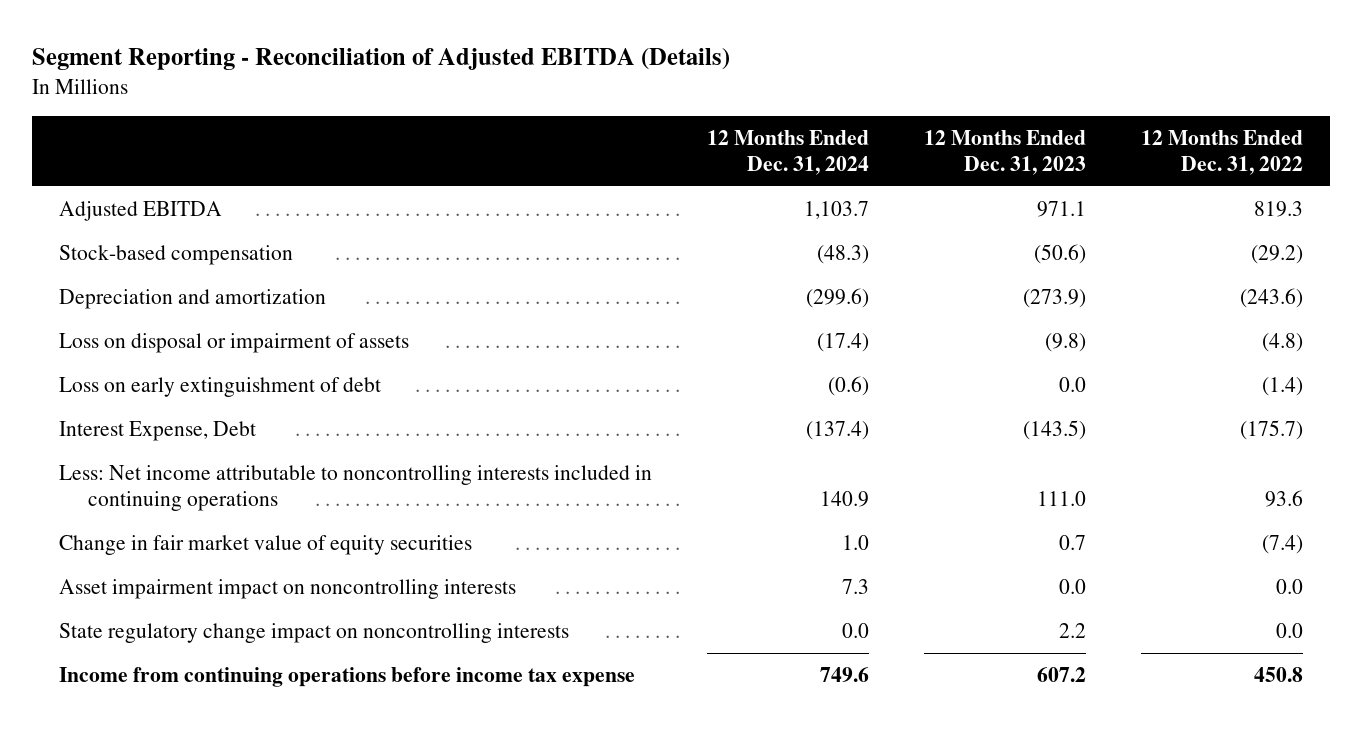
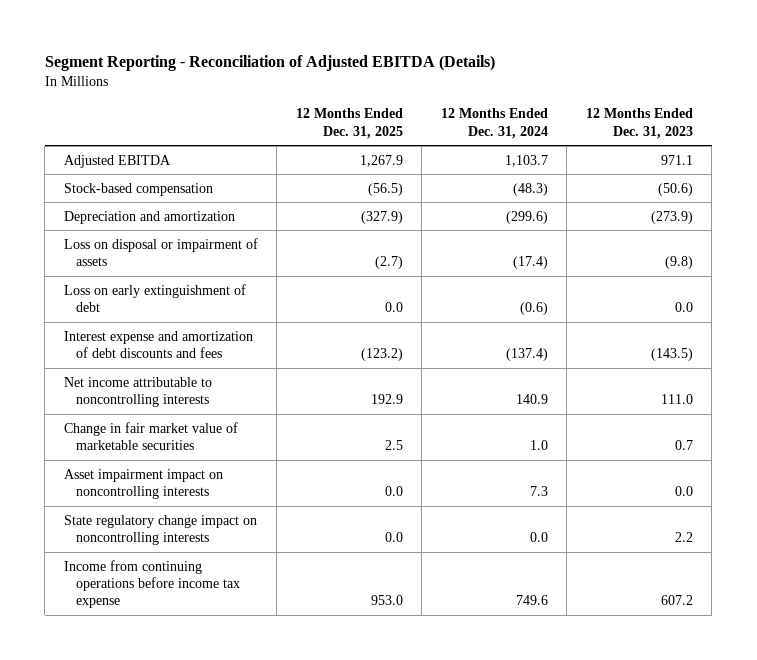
[1140,129,1303,176] 12 Months Ended Dec. 31, 2022 -> none
none -> [295,108,403,139] 12 Months Ended Dec. 31, 2025
[59,420,257,441] Interest Expense, Debt -> [63,330,253,359] Interest expense and amortization of debt discounts and fees
[59,464,653,512] Less: Net income attributable to noncontrolling interests included in continuing operations -> [63,376,212,408] Net income attributable to noncontrolling interests
[59,534,473,555] Change in fair market value of equity securities -> [63,421,238,451] Change in fair market value of marketable securities

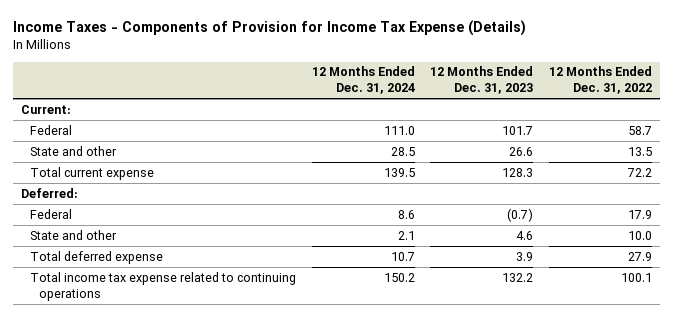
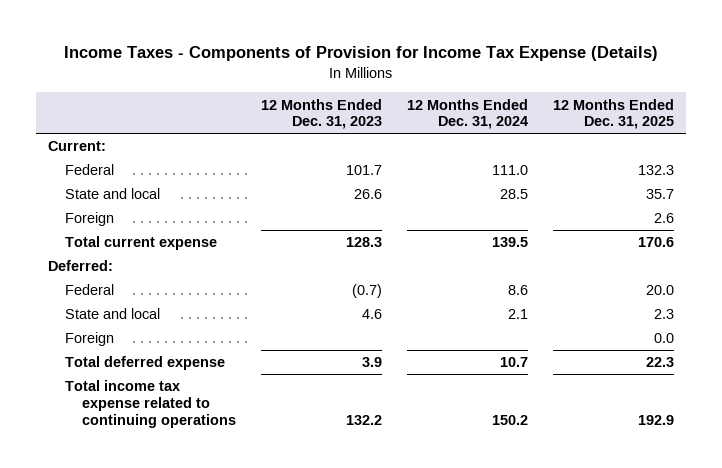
[549,66,653,95] 12 Months Ended Dec. 31, 2022 -> none
none -> [552,98,674,130] 12 Months Ended Dec. 31, 2025
[29,145,117,156] State and other -> [64,188,160,200] State and local
none -> [64,212,114,227] Foreign
[29,229,117,240] State and other -> [64,308,160,320] State and local
none -> [64,332,114,347] Foreign

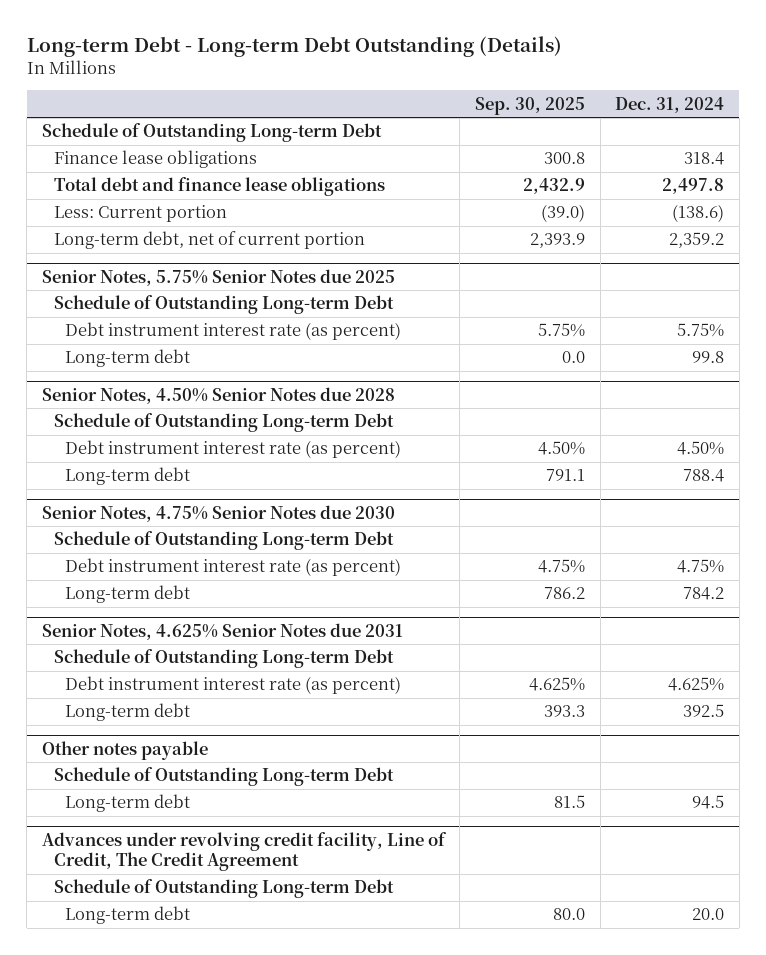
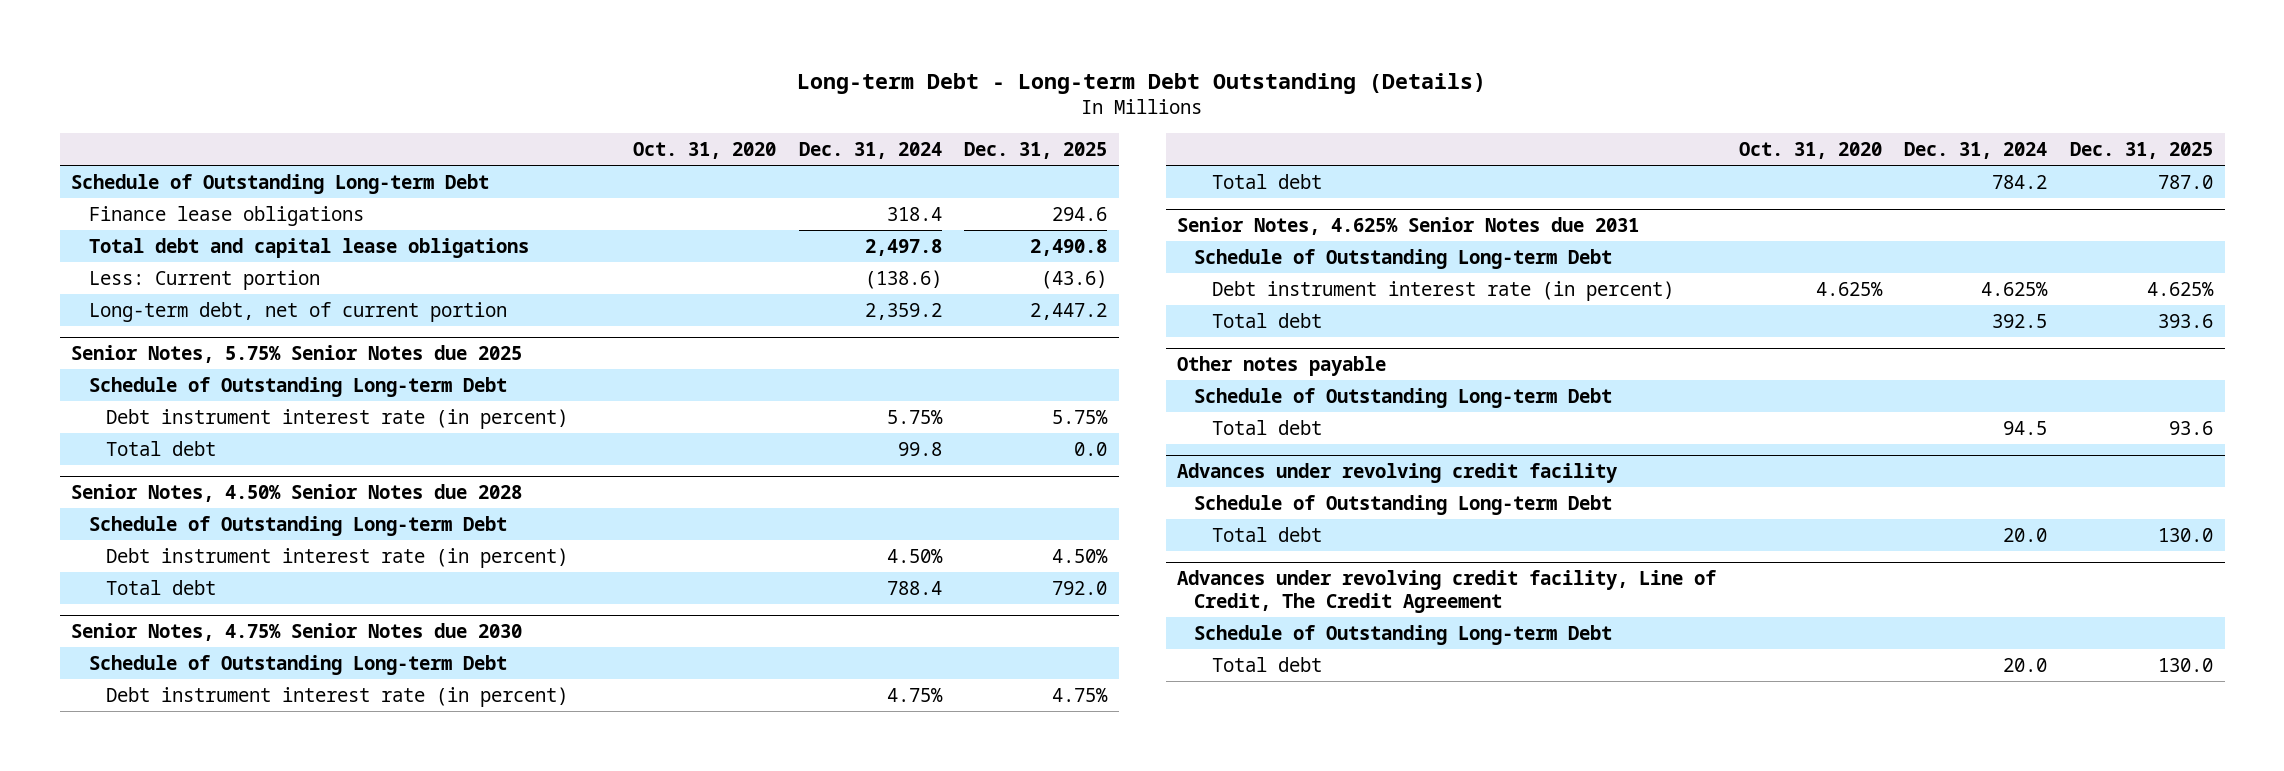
[474,96,585,115] Sep. 30, 2025 -> none
none -> [633,141,777,159] Oct. 31, 2020
none -> [964,141,1108,159] Dec. 31, 2025
[53,177,385,197] Total debt and finance lease obligations -> [88,237,529,258] Total debt and capital lease obligations
[65,322,402,341] Debt instrument interest rate (as percent) -> [105,408,568,429] Debt instrument interest rate (in percent)
[65,349,191,368] Long-term debt -> [105,440,216,456] Total debt
[65,440,402,459] Debt instrument interest rate (as percent) -> [105,547,568,568] Debt instrument interest rate (in percent)
[65,467,191,486] Long-term debt -> [105,579,216,595] Total debt
[65,558,402,577] Debt instrument interest rate (as percent) -> [105,686,568,707] Debt instrument interest rate (in percent)
[65,585,191,604] Long-term debt -> [1211,173,1322,189] Total debt
[65,676,402,695] Debt instrument interest rate (as percent) -> [1211,280,1674,301] Debt instrument interest rate (in percent)
[65,703,191,722] Long-term debt -> [1211,312,1322,328] Total debt
[65,794,191,813] Long-term debt -> [1211,419,1322,435] Total debt
none -> [1177,463,1619,484] Advances under revolving credit facility
none -> [1194,494,1613,515] Schedule of Outstanding Long-term Debt
none -> [1211,526,1322,542] Total debt
[65,906,191,925] Long-term debt -> [1211,656,1322,672] Total debt

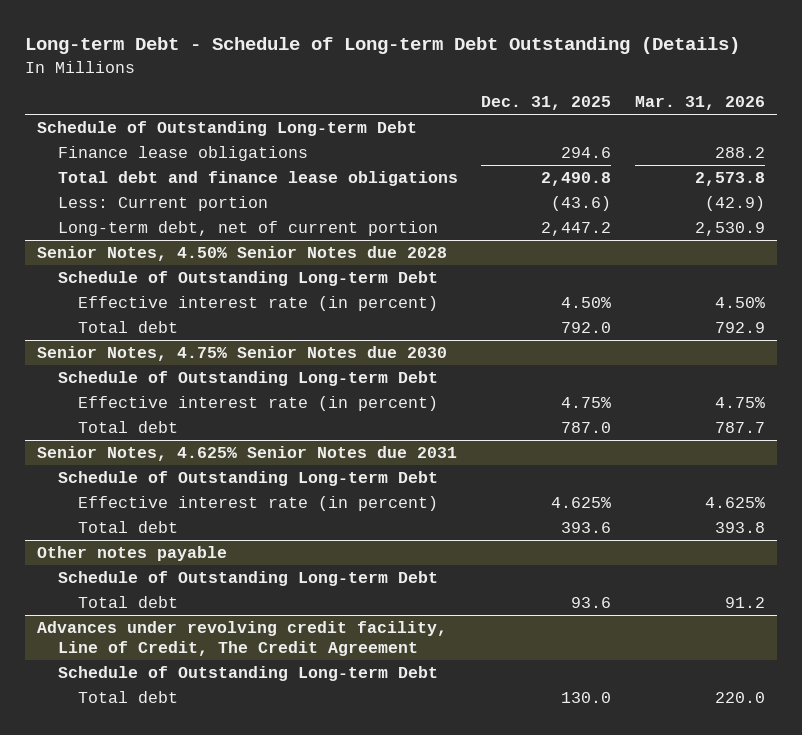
[797,73,1487,95] Long-term Debt - Long-term Debt Outstanding (Details) -> [24,37,740,55] Long-term Debt - Schedule of Long-term Debt Outstanding (Details)
[633,141,777,159] Oct. 31, 2020 -> none
[798,141,942,159] Dec. 31, 2024 -> none
none -> [635,96,766,111] Mar. 31, 2026
[88,237,529,258] Total debt and capital lease obligations -> [57,171,458,187] Total debt and finance lease obligations
[71,345,523,364] Senior Notes, 5.75% Senior Notes due 2025 -> none
[88,376,507,397] Schedule of Outstanding Long-term Debt -> none
[105,408,568,429] Debt instrument interest rate (in percent) -> none
[105,440,216,456] Total debt -> none
[105,547,568,568] Debt instrument interest rate (in percent) -> [78,296,439,312] Effective interest rate (in percent)
[105,686,568,707] Debt instrument interest rate (in percent) -> [78,396,439,412] Effective interest rate (in percent)
[1211,280,1674,301] Debt instrument interest rate (in percent) -> [78,496,439,512] Effective interest rate (in percent)
[1177,463,1619,484] Advances under revolving credit facility -> none
[1194,494,1613,515] Schedule of Outstanding Long-term Debt -> none
[1211,526,1322,542] Total debt -> none

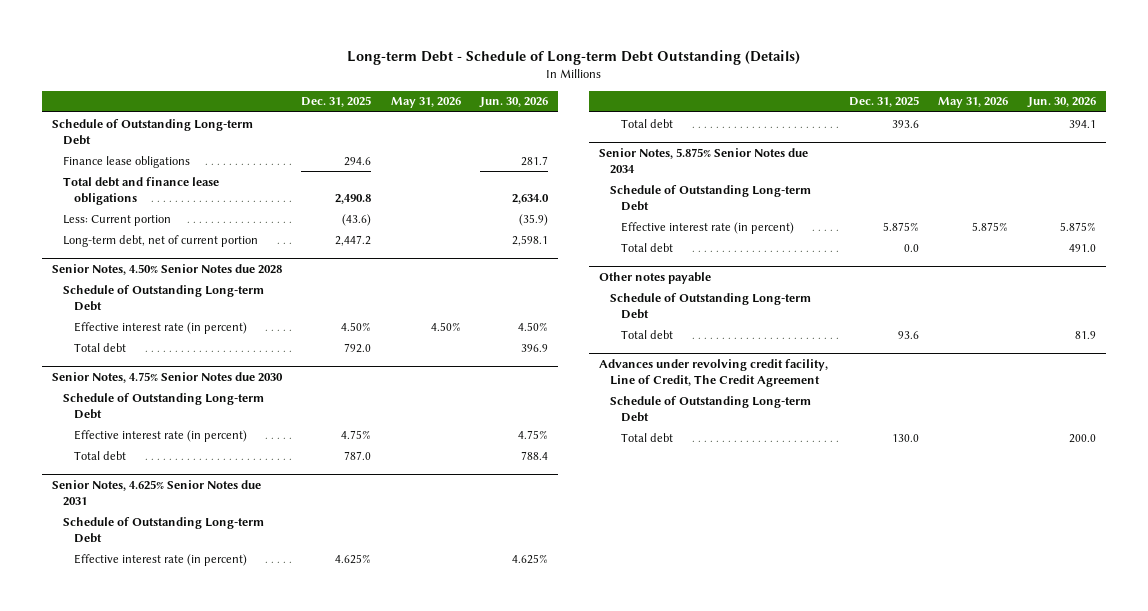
[635,96,766,111] Mar. 31, 2026 -> none
none -> [390,97,461,109] May 31, 2026
none -> [479,97,549,109] Jun. 30, 2026
none -> [599,147,809,174] Senior Notes, 5.875% Senior Notes due 2034
none -> [610,184,812,211] Schedule of Outstanding Long-term Debt
none -> [621,221,795,234] Effective interest rate (in percent)
none -> [621,242,674,252] Total debt

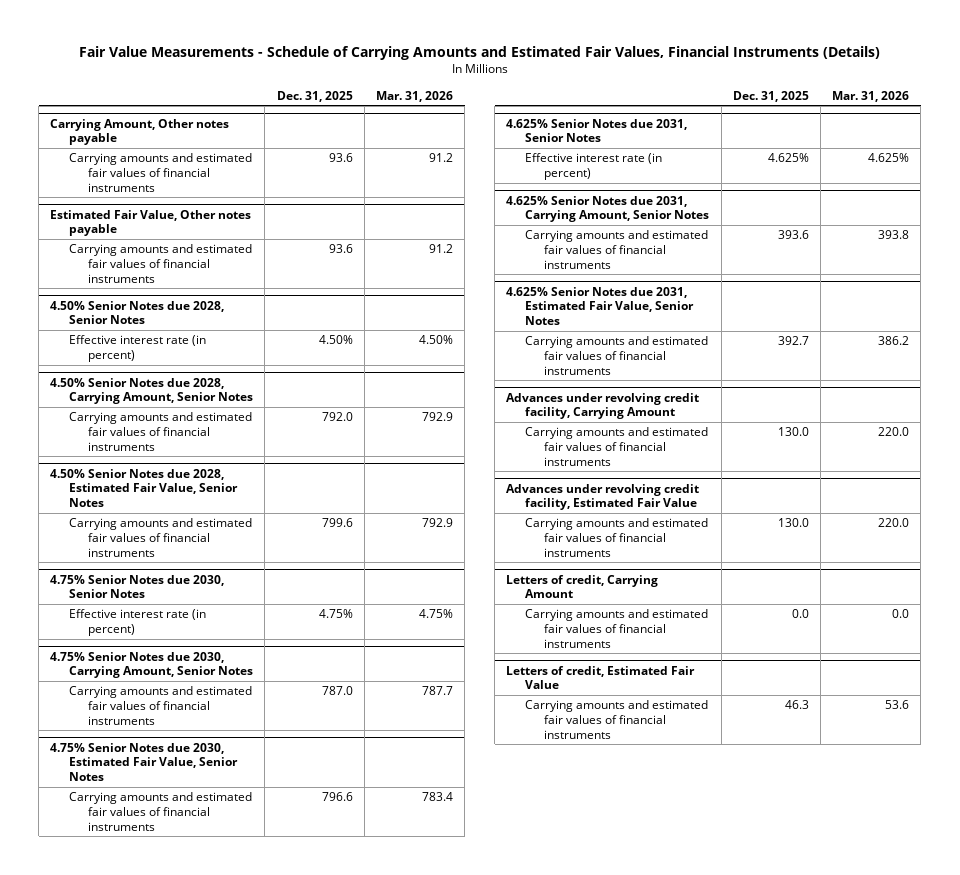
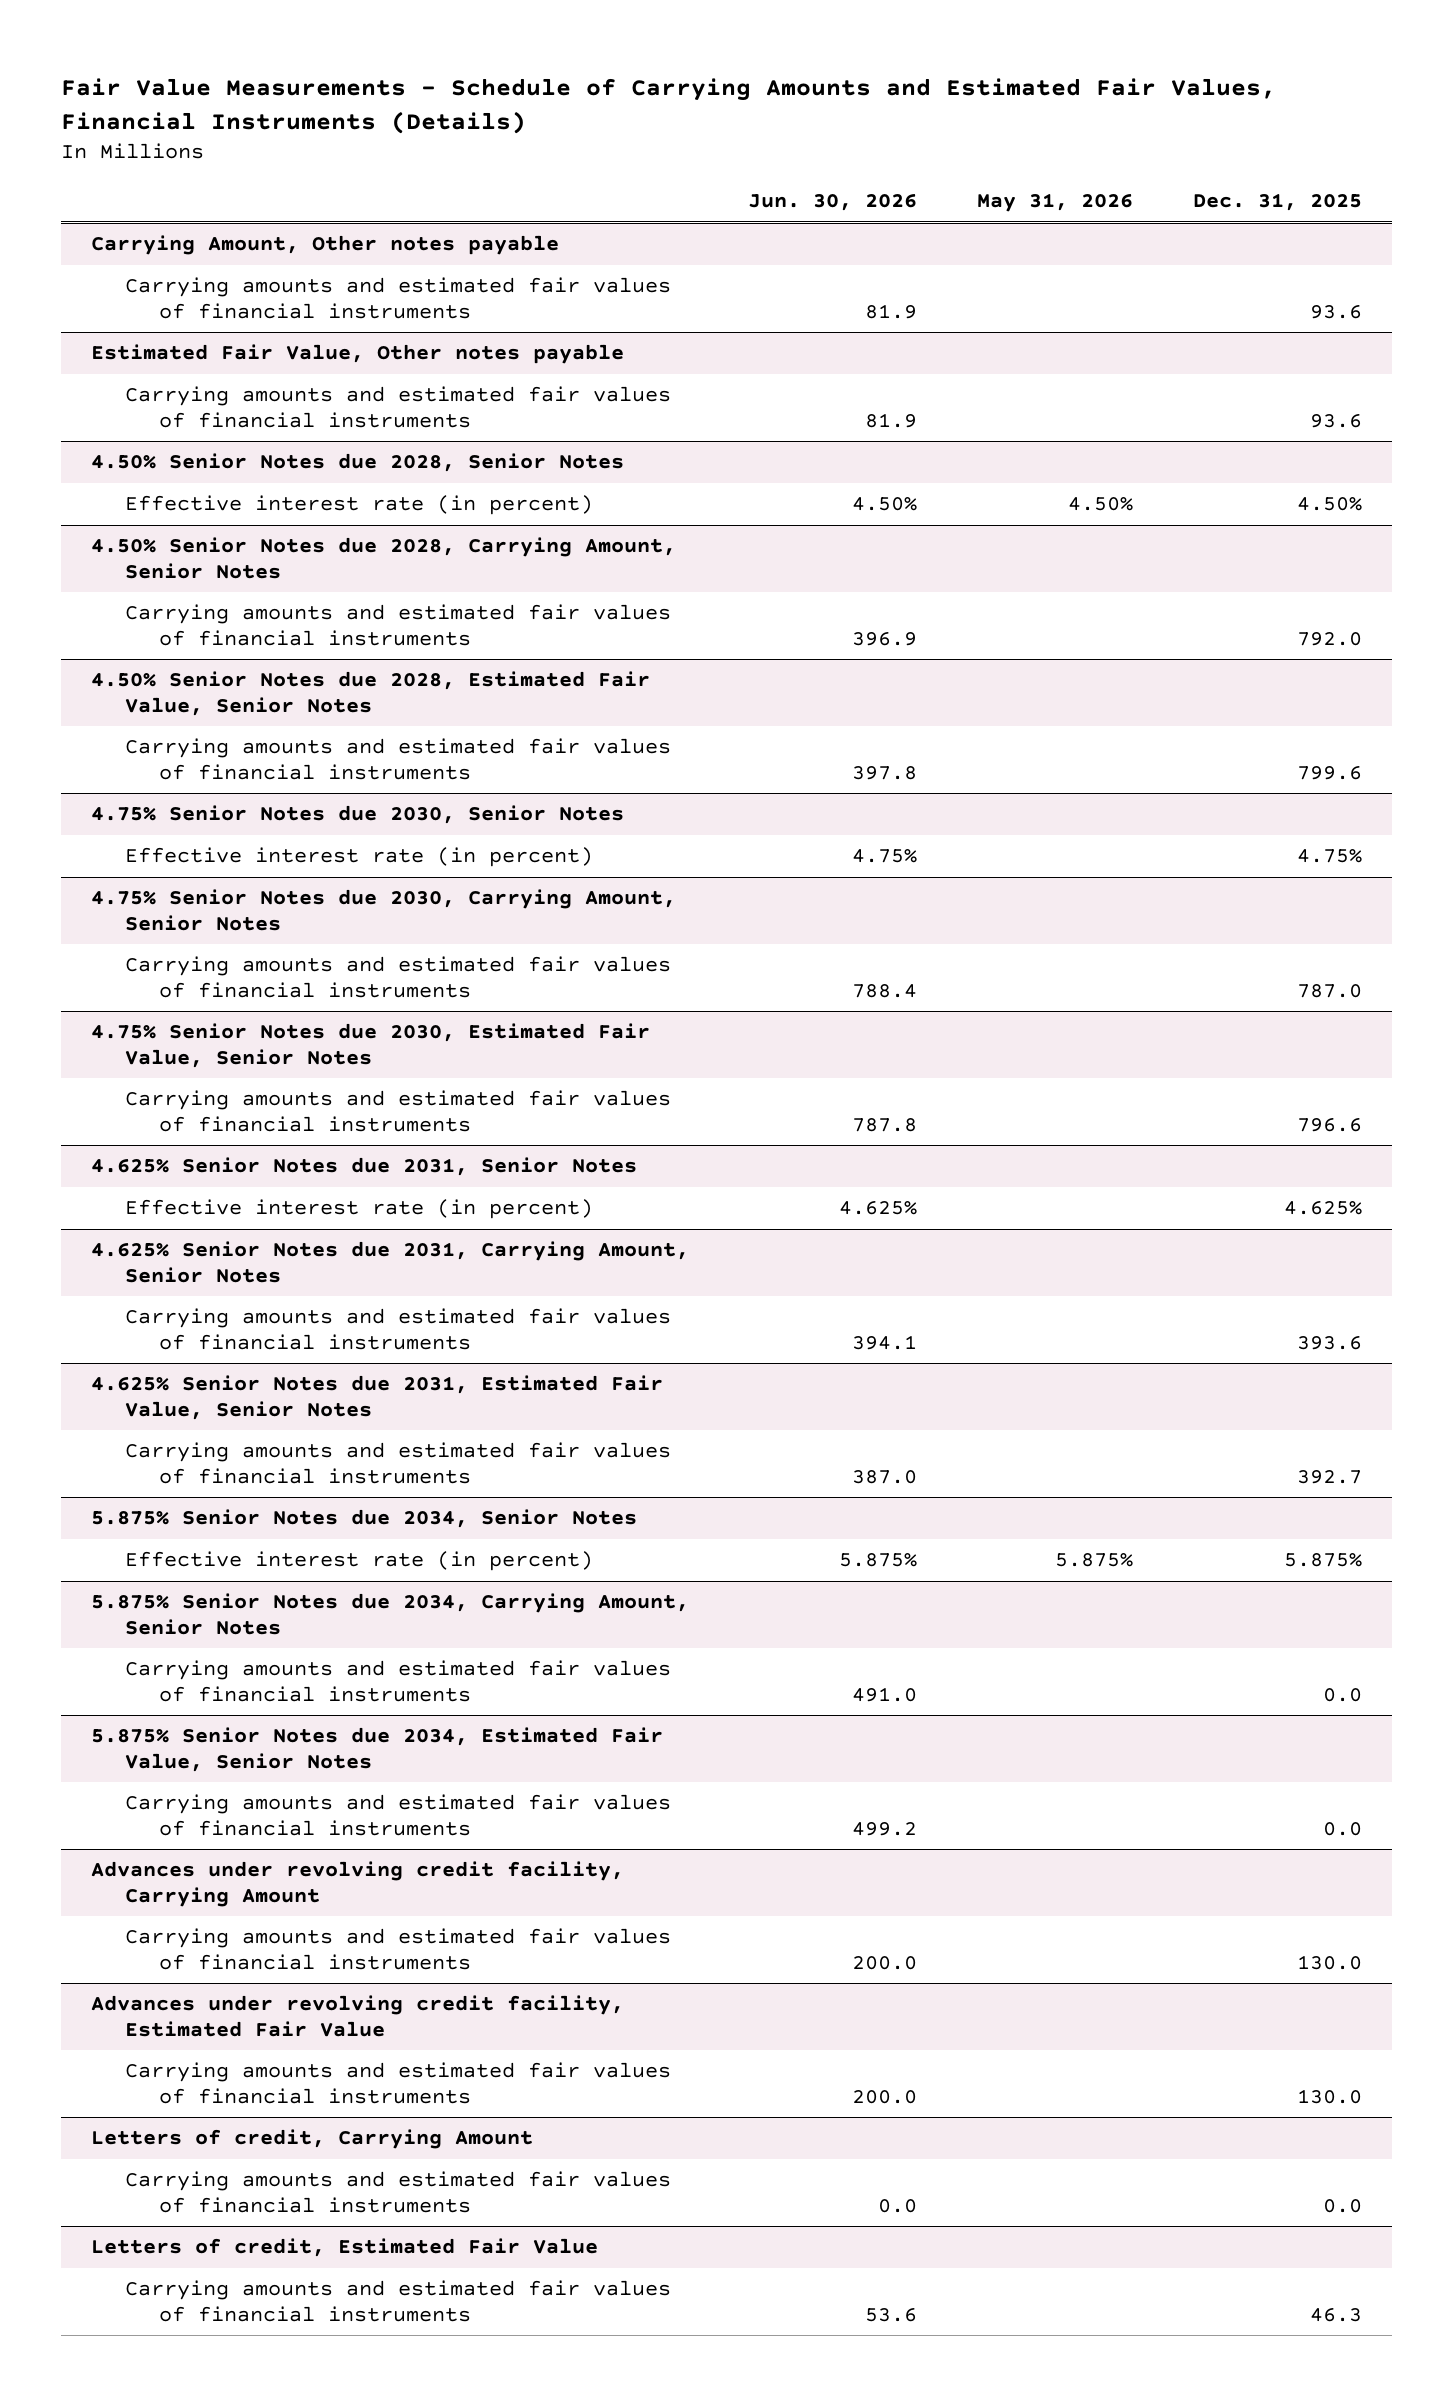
[376,90,454,102] Mar. 31, 2026 -> none
none -> [748,194,918,212] Jun. 30, 2026
none -> [977,193,1134,213] May 31, 2026
none -> [90,1509,637,1529] 5.875% Senior Notes due 2034, Senior Notes
none -> [124,1551,593,1572] Effective interest rate (in percent)
none -> [90,1593,689,1635] 5.875% Senior Notes due 2034, Carrying Amount, Senior Notes
none -> [124,1660,671,1702] Carrying amounts and estimated fair values of financial instruments
none -> [90,1727,663,1772] 5.875% Senior Notes due 2034, Estimated Fair Value, Senior Notes
none -> [124,1794,671,1836] Carrying amounts and estimated fair values of financial instruments

